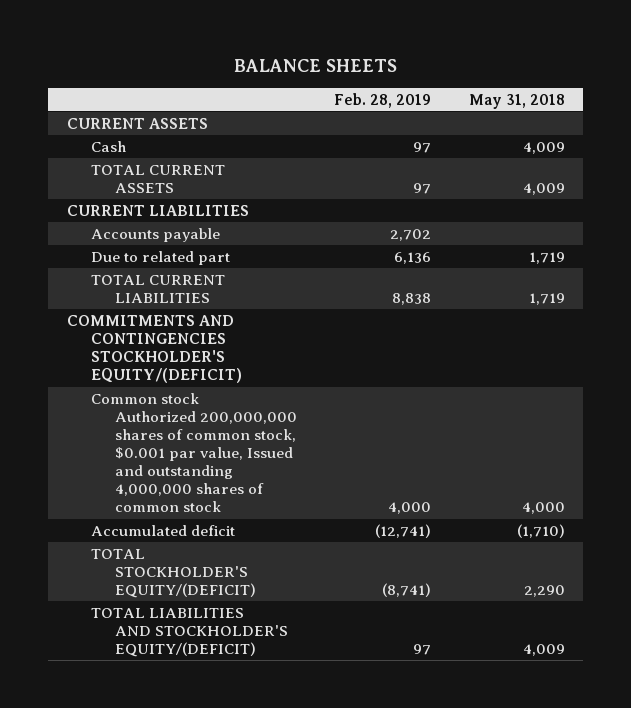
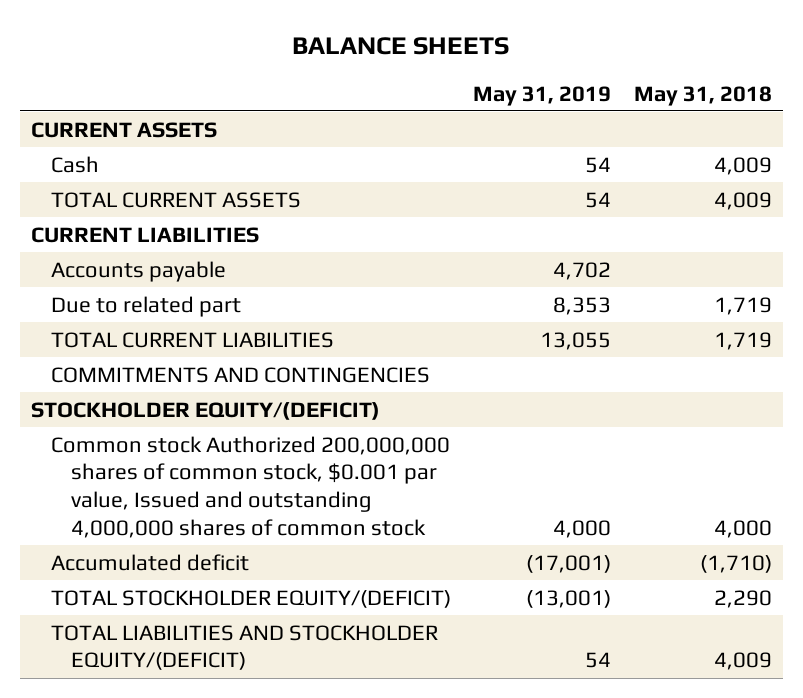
[334,92,432,108] Feb. 28, 2019 -> none
none -> [473,85,612,106] May 31, 2019
none -> [50,366,430,383] COMMITMENTS AND CONTINGENCIES
[66,315,242,384] COMMITMENTS AND CONTINGENCIES STOCKHOLDER'S EQUITY/(DEFICIT) -> [30,401,380,420] STOCKHOLDER EQUITY/(DEFICIT)
[90,549,256,599] TOTAL STOCKHOLDER'S EQUITY/(DEFICIT) -> [50,589,451,608] TOTAL STOCKHOLDER EQUITY/(DEFICIT)
[90,608,288,658] TOTAL LIABILITIES AND STOCKHOLDER'S EQUITY/(DEFICIT) -> [50,624,438,671] TOTAL LIABILITIES AND STOCKHOLDER EQUITY/(DEFICIT)

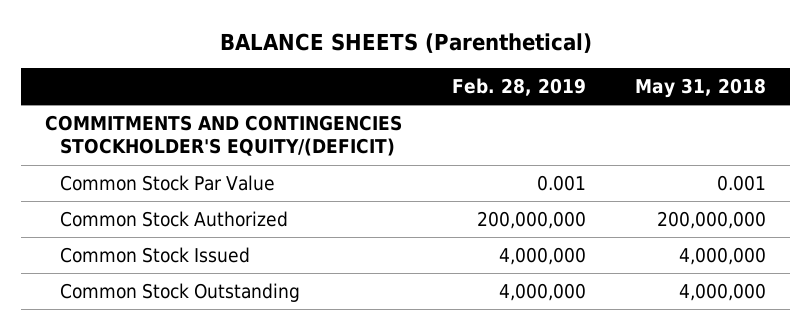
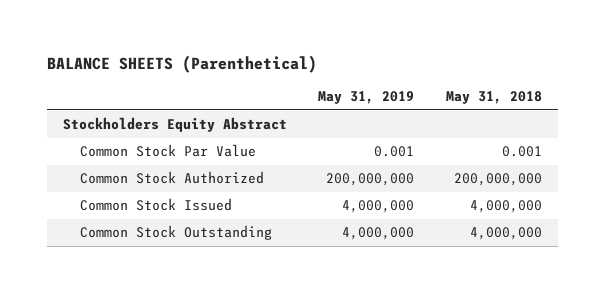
[451,78,586,97] Feb. 28, 2019 -> none
none -> [318,91,415,105] May 31, 2019
[45,114,403,157] COMMITMENTS AND CONTINGENCIES STOCKHOLDER'S EQUITY/(DEFICIT) -> [63,117,288,133] Stockholders Equity Abstract

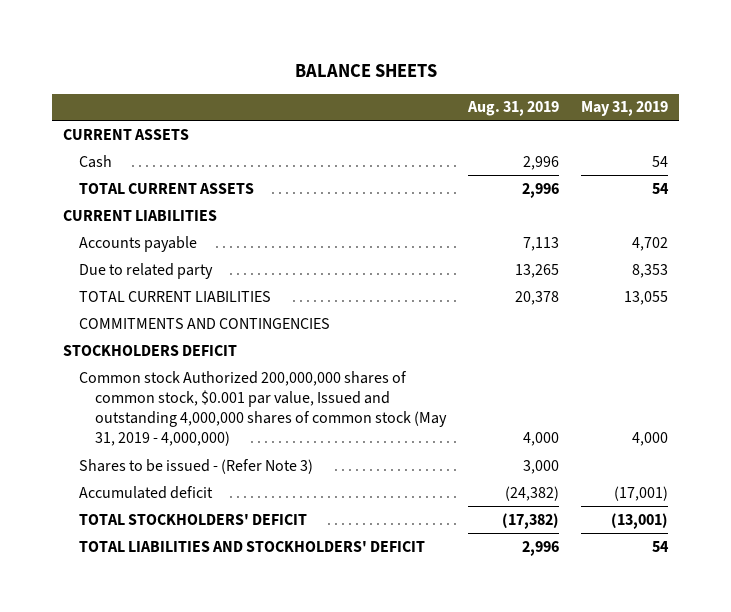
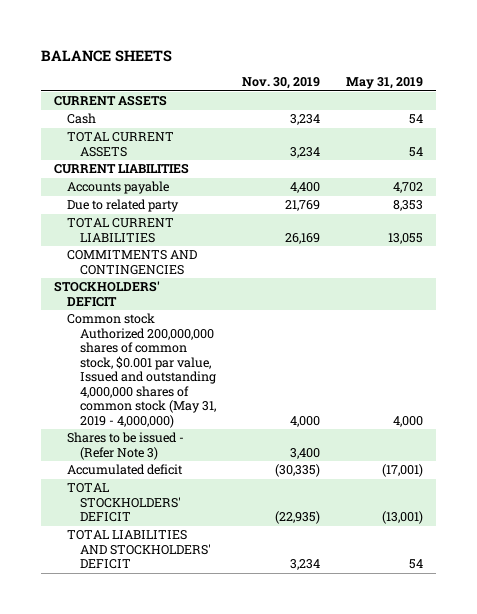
[466,101,559,117] Aug. 31, 2019 -> none
none -> [242,77,321,90] Nov. 30, 2019
[63,344,238,356] STOCKHOLDERS DEFICIT -> [54,281,161,307] STOCKHOLDERS' DEFICIT

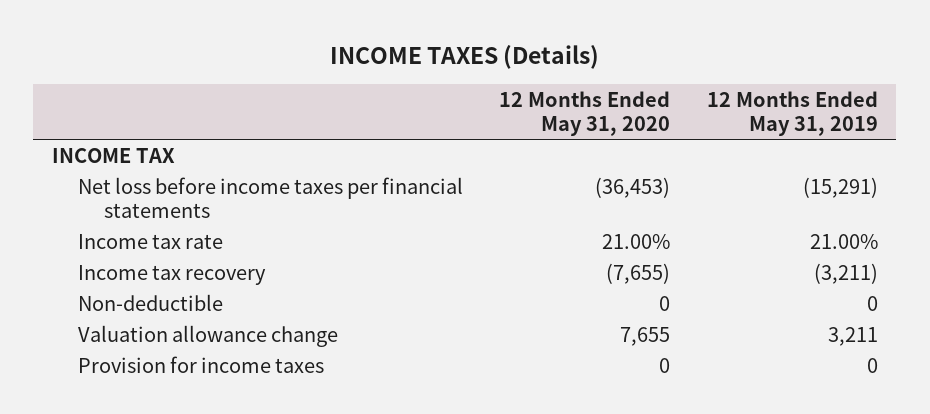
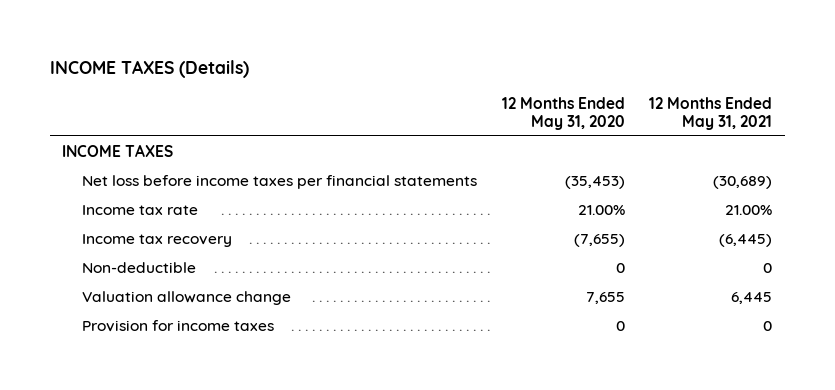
[706,91,878,136] 12 Months Ended May 31, 2019 -> none
none -> [649,97,773,131] 12 Months Ended May 31, 2021
[51,147,175,163] INCOME TAX -> [62,143,174,157] INCOME TAXES
[595,176,671,198] (36,453) -> [564,175,625,189] (35,453)

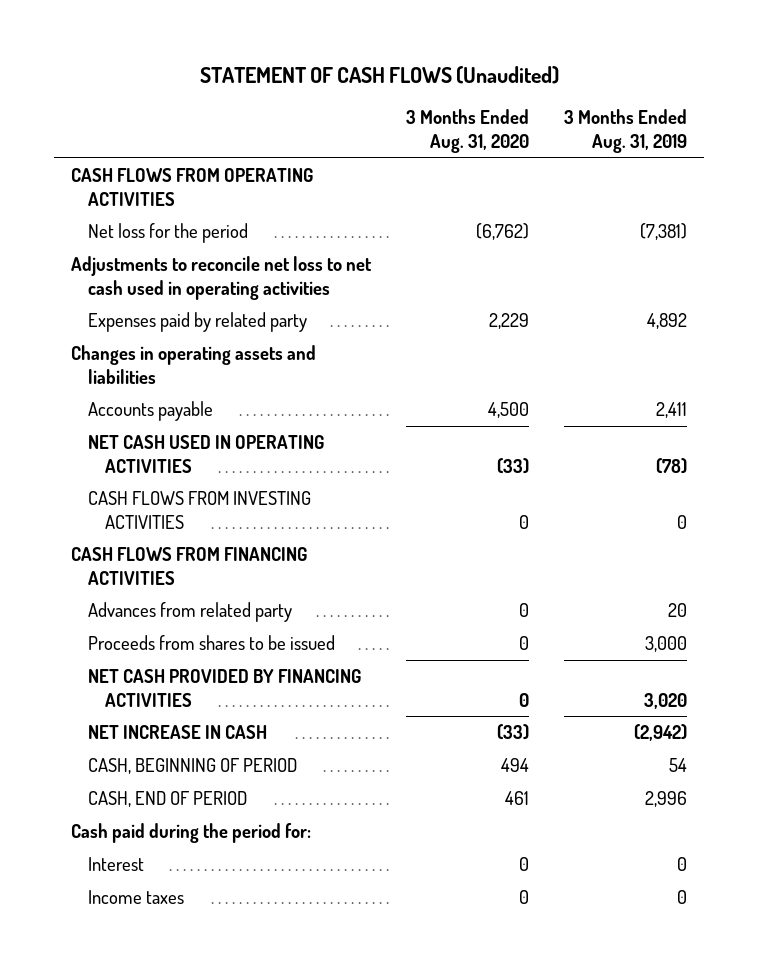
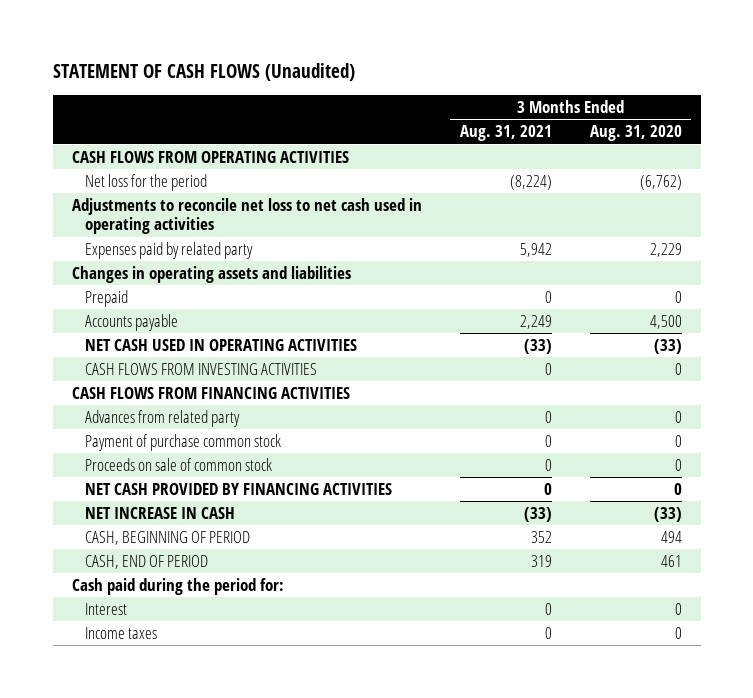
[563,109,687,154] 3 Months Ended Aug. 31, 2019 -> none
none -> [459,125,552,142] Aug. 31, 2021
none -> [85,290,129,308] Prepaid
none -> [85,434,282,452] Payment of purchase common stock
[88,635,336,651] Proceeds from shares to be issued -> [85,458,273,472] Proceeds on sale of common stock

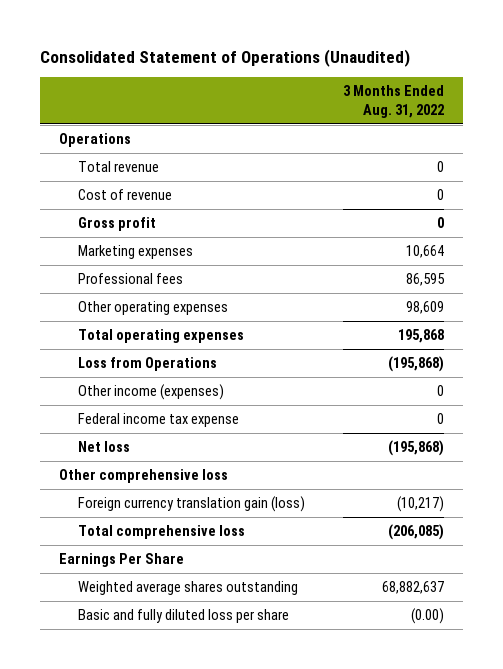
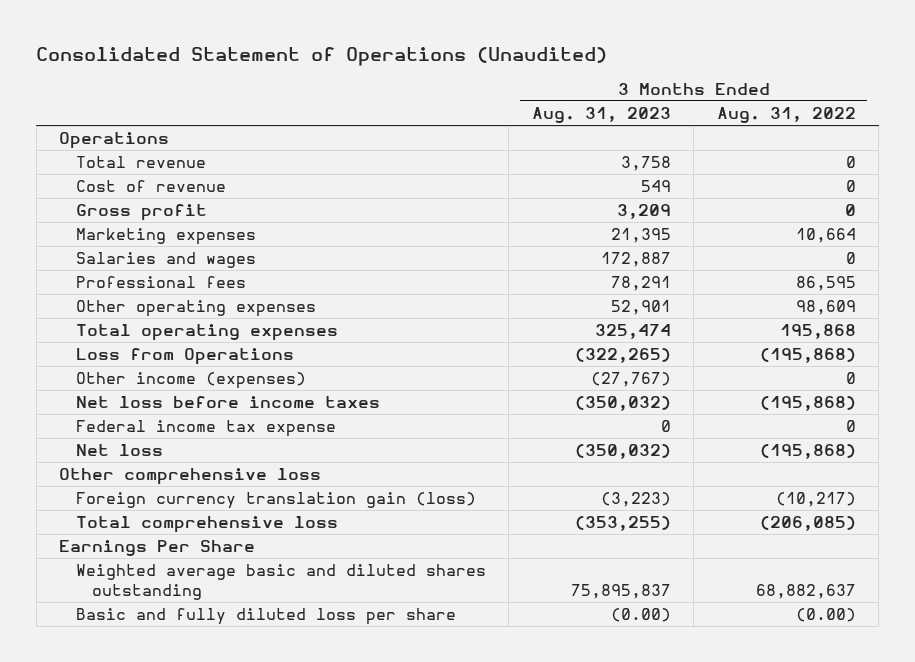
none -> [531,106,671,123] Aug. 31, 2023
none -> [75,252,256,269] Salaries and wages
none -> [75,396,380,409] Net loss before income taxes
[78,581,299,596] Weighted average shares outstanding -> [75,564,486,600] Weighted average basic and diluted shares outstanding

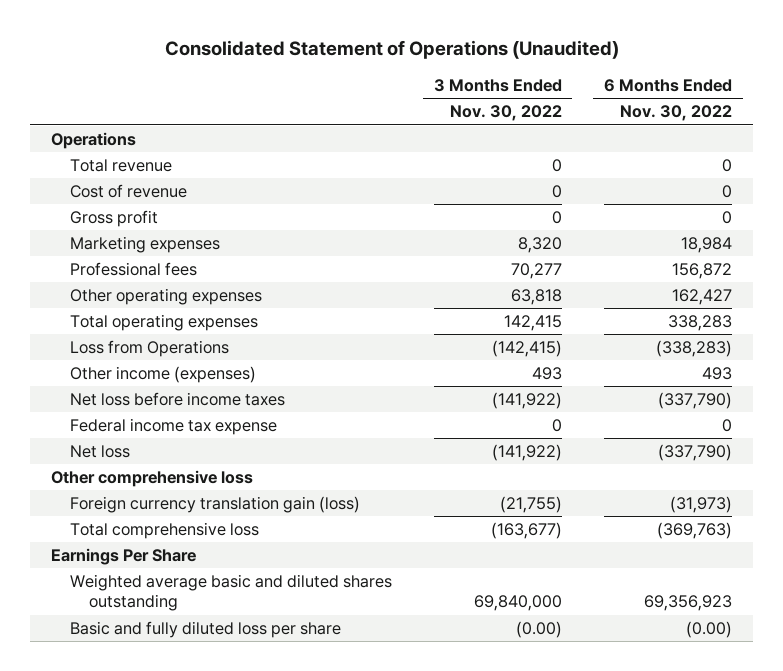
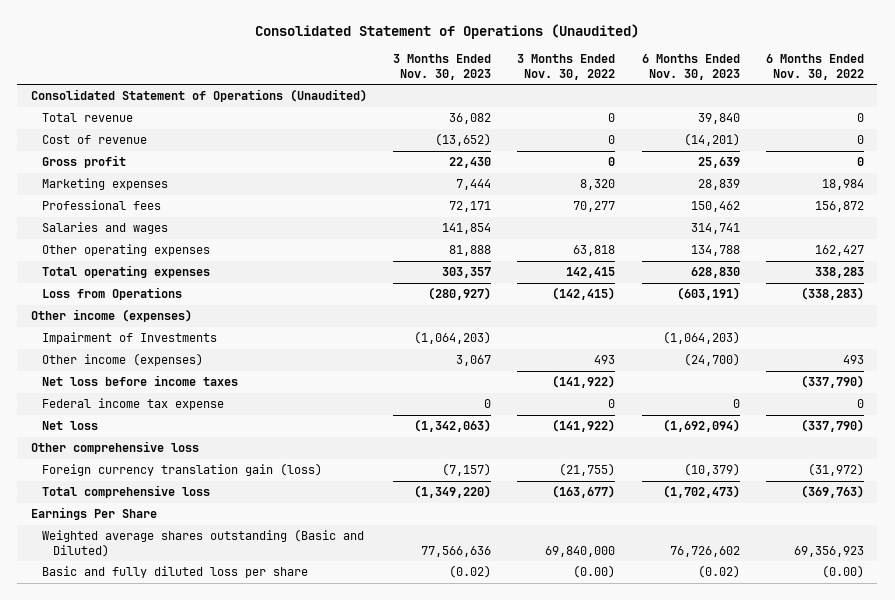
none -> [392,54,491,80] 3 Months Ended Nov. 30, 2023
none -> [641,54,740,80] 6 Months Ended Nov. 30, 2023
[51,132,137,150] Operations -> none
none -> [30,89,367,103] Consolidated Statement of Operations (Unaudited)
none -> [41,222,168,235] Salaries and wages
none -> [30,309,192,323] Other income (expenses)
none -> [41,332,217,345] Impairment of Investments
[669,496,732,514] (31,973) -> [807,463,864,477] (31,972)
[69,574,392,612] Weighted average basic and diluted shares outstanding -> [41,529,364,557] Weighted average shares outstanding (Basic and Diluted)

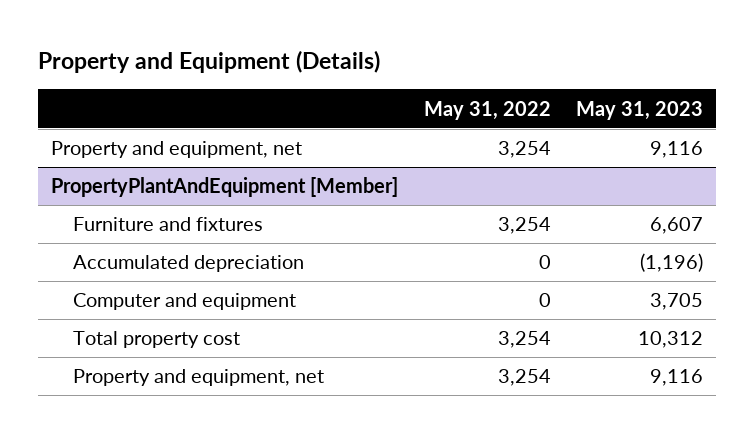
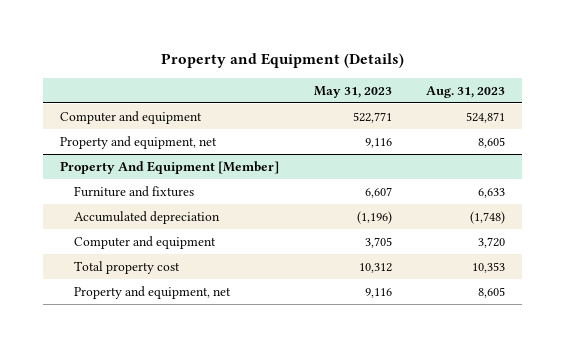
[423,100,551,120] May 31, 2022 -> none
none -> [426,85,506,98] Aug. 31, 2023
none -> [60,110,203,124] Computer and equipment
[51,177,399,198] PropertyPlantAndEquipment [Member] -> none
none -> [60,160,280,174] Property And Equipment [Member]

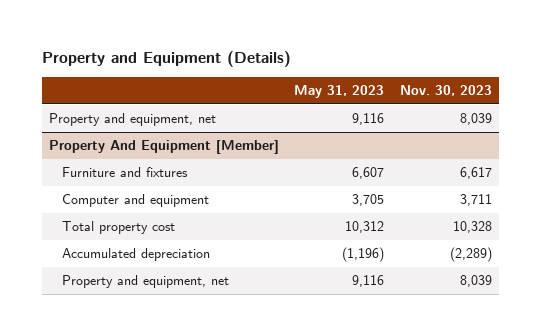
[426,85,506,98] Aug. 31, 2023 -> none
none -> [399,85,492,97] Nov. 30, 2023
[60,110,203,124] Computer and equipment -> none
[74,210,221,224] Accumulated depreciation -> [62,248,211,262] Accumulated depreciation

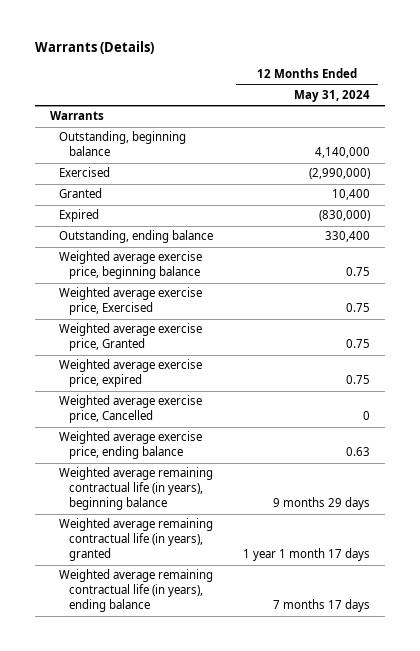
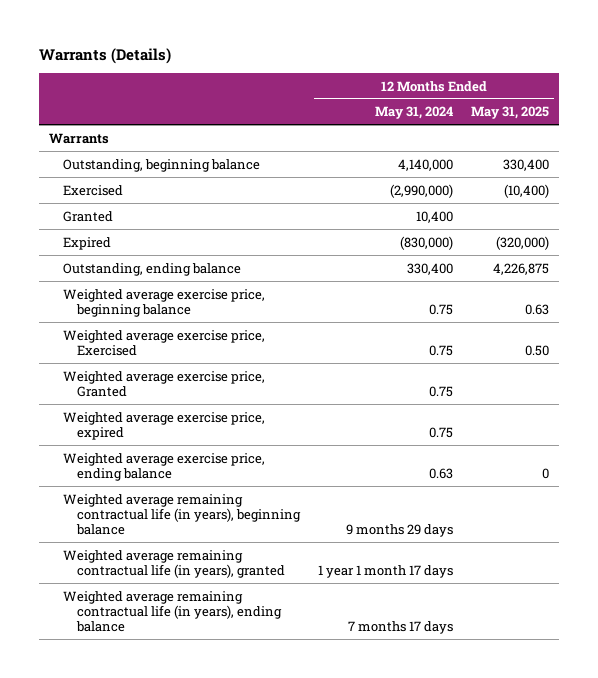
none -> [471,106,550,120] May 31, 2025
[59,395,203,424] Weighted average exercise price, Cancelled -> none

